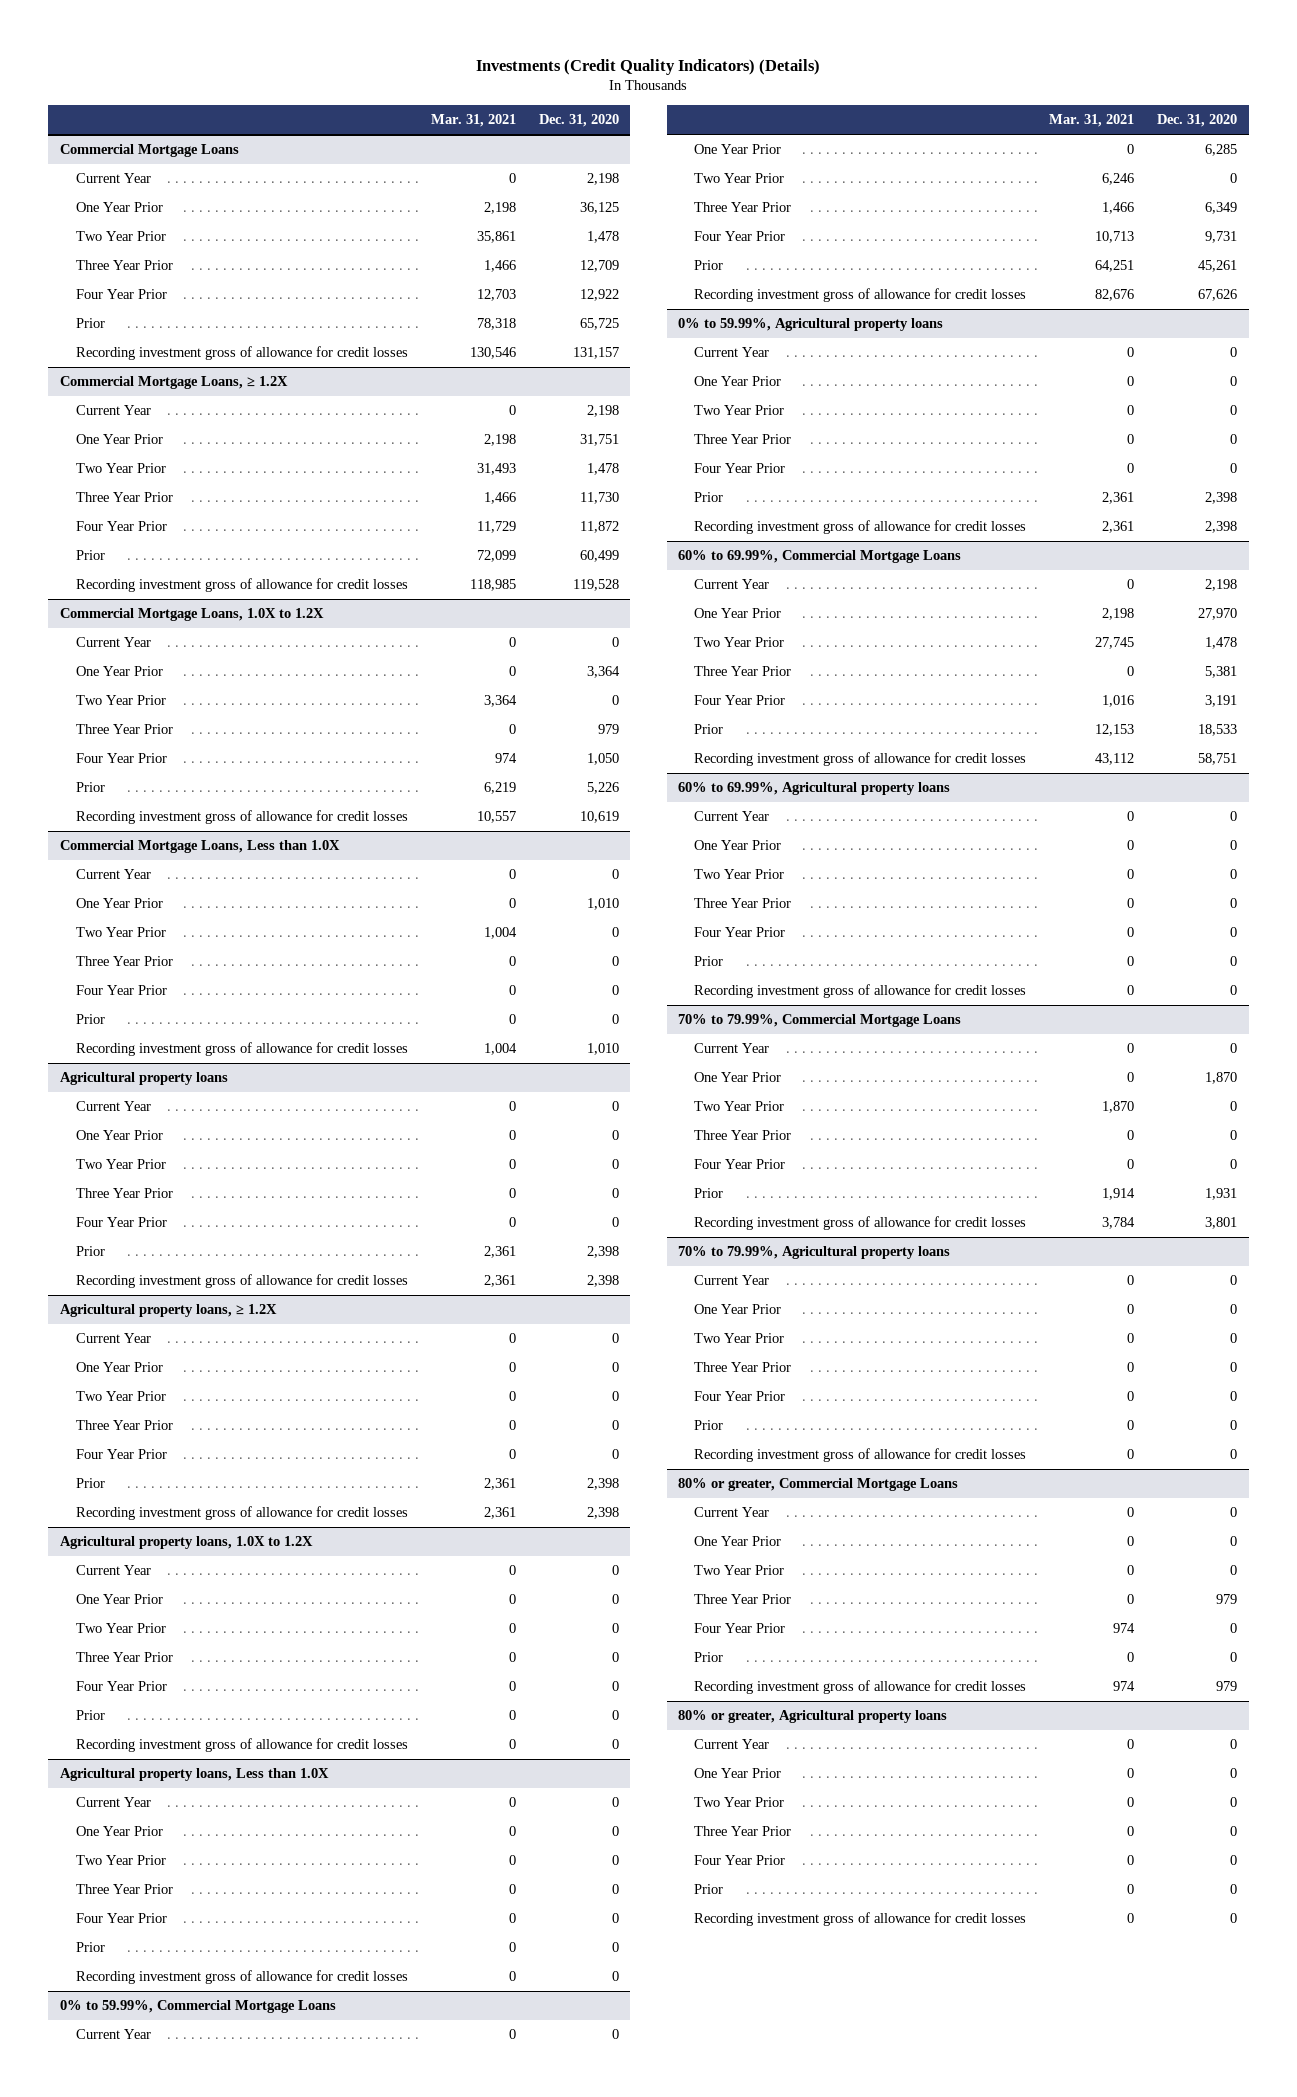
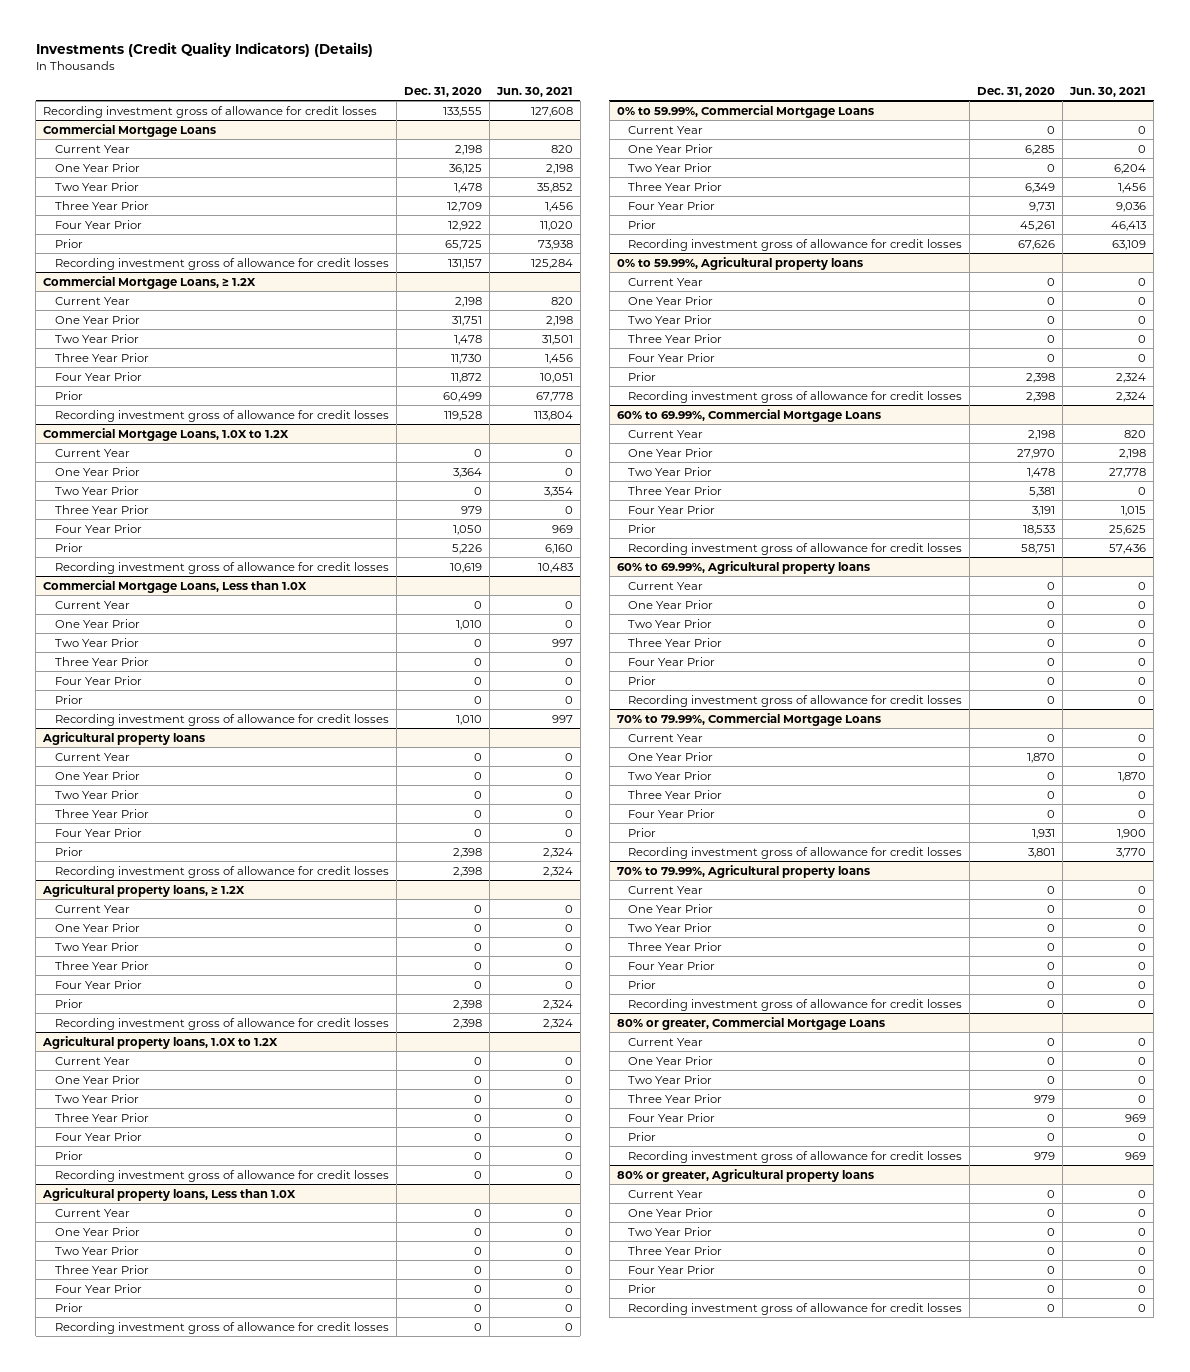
[430,114,516,128] Mar. 31, 2021 -> none
none -> [495,86,573,97] Jun. 30, 2021
none -> [43,105,378,118] Recording investment gross of allowance for credit losses

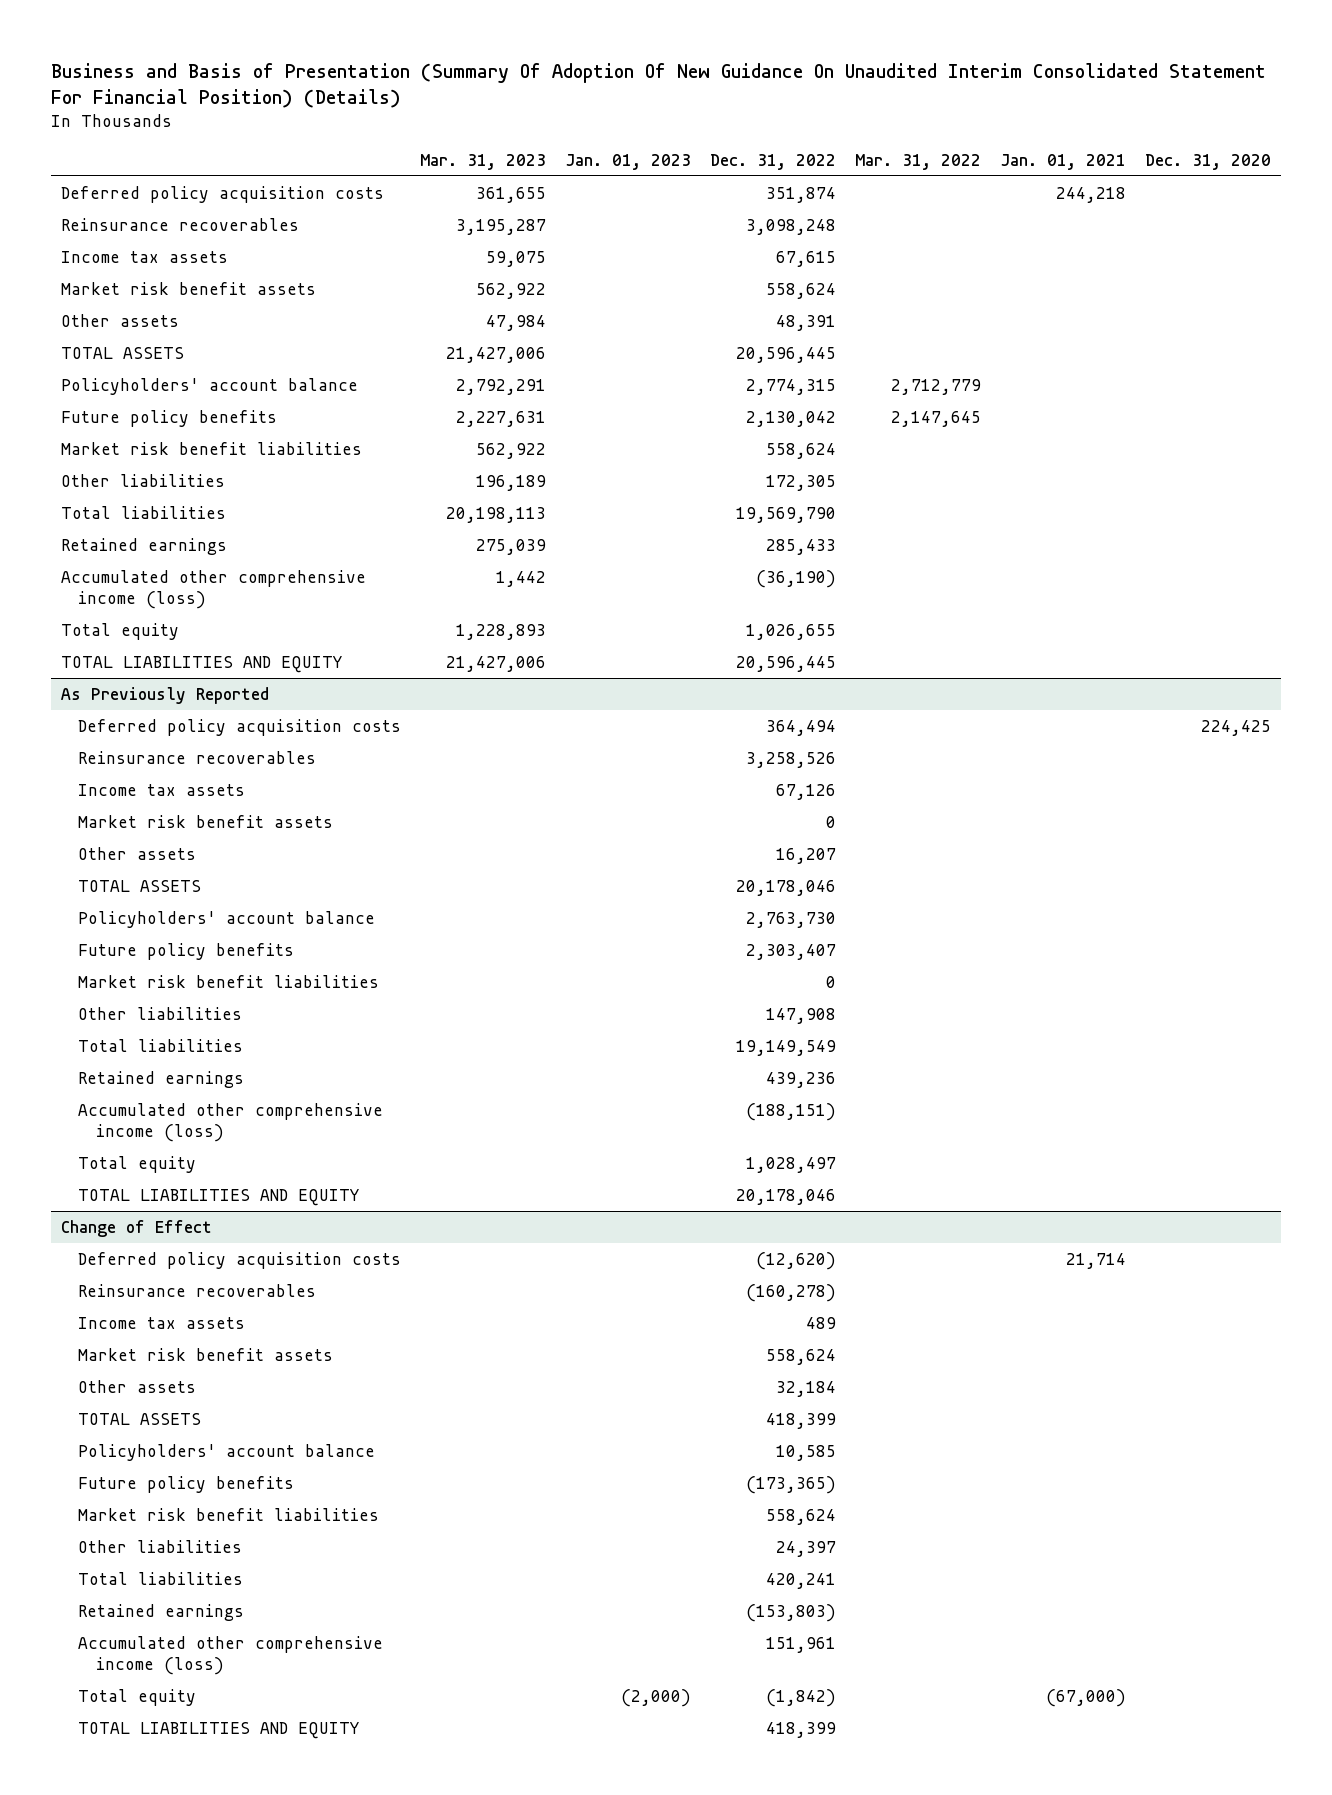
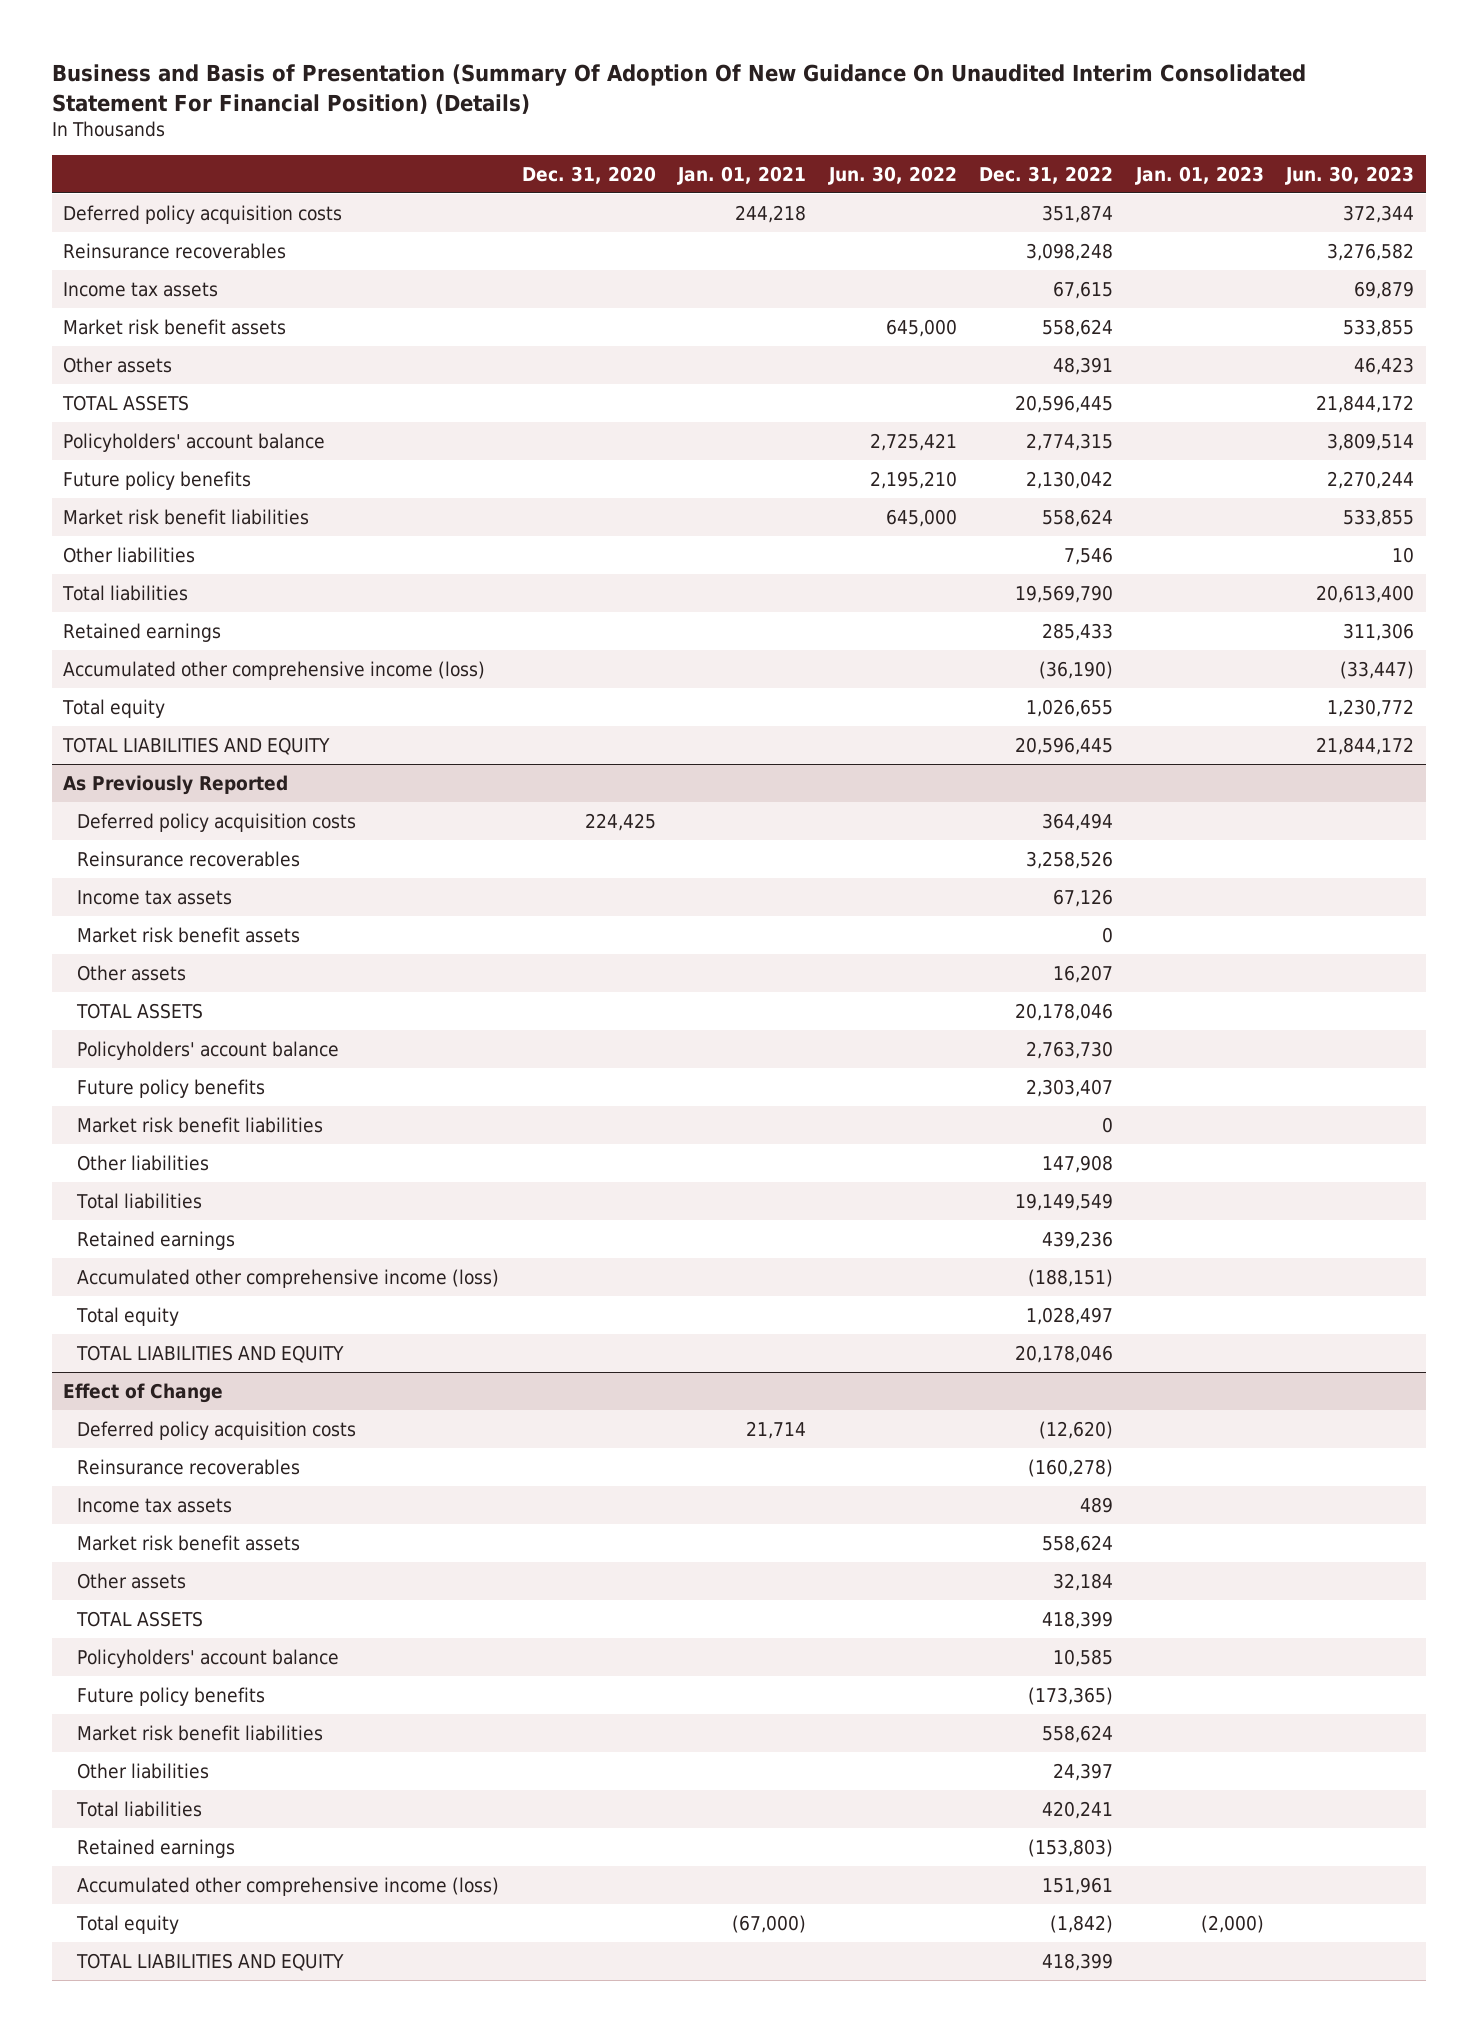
[420,153,547,170] Mar. 31, 2023 -> none
[855,153,982,170] Mar. 31, 2022 -> none
none -> [827,166,957,186] Jun. 30, 2022
none -> [1285,166,1415,186] Jun. 30, 2023
[766,474,837,491] 172,305 -> [1064,546,1114,565] 7,546
[60,1219,212,1237] Change of Effect -> [63,1382,224,1403] Effect of Change

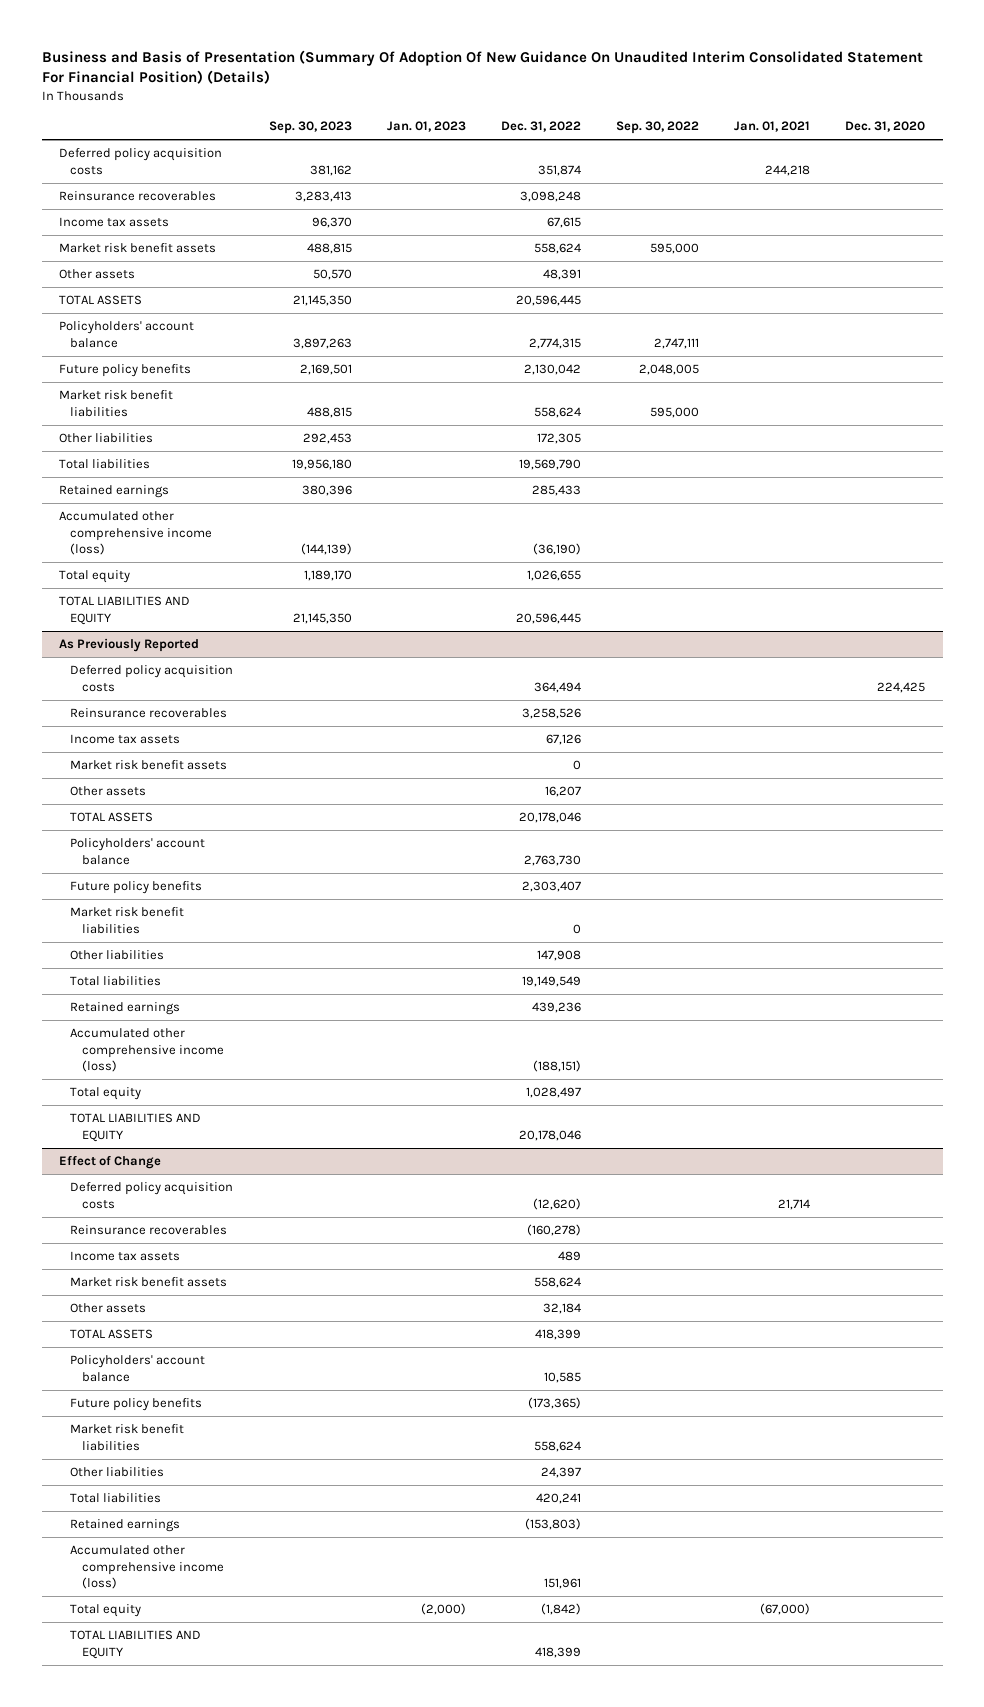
[827,166,957,186] Jun. 30, 2022 -> none
[1285,166,1415,186] Jun. 30, 2023 -> none
none -> [268,121,352,135] Sep. 30, 2023
none -> [615,121,699,135] Sep. 30, 2022
[1064,546,1114,565] 7,546 -> [536,433,581,445] 172,305

